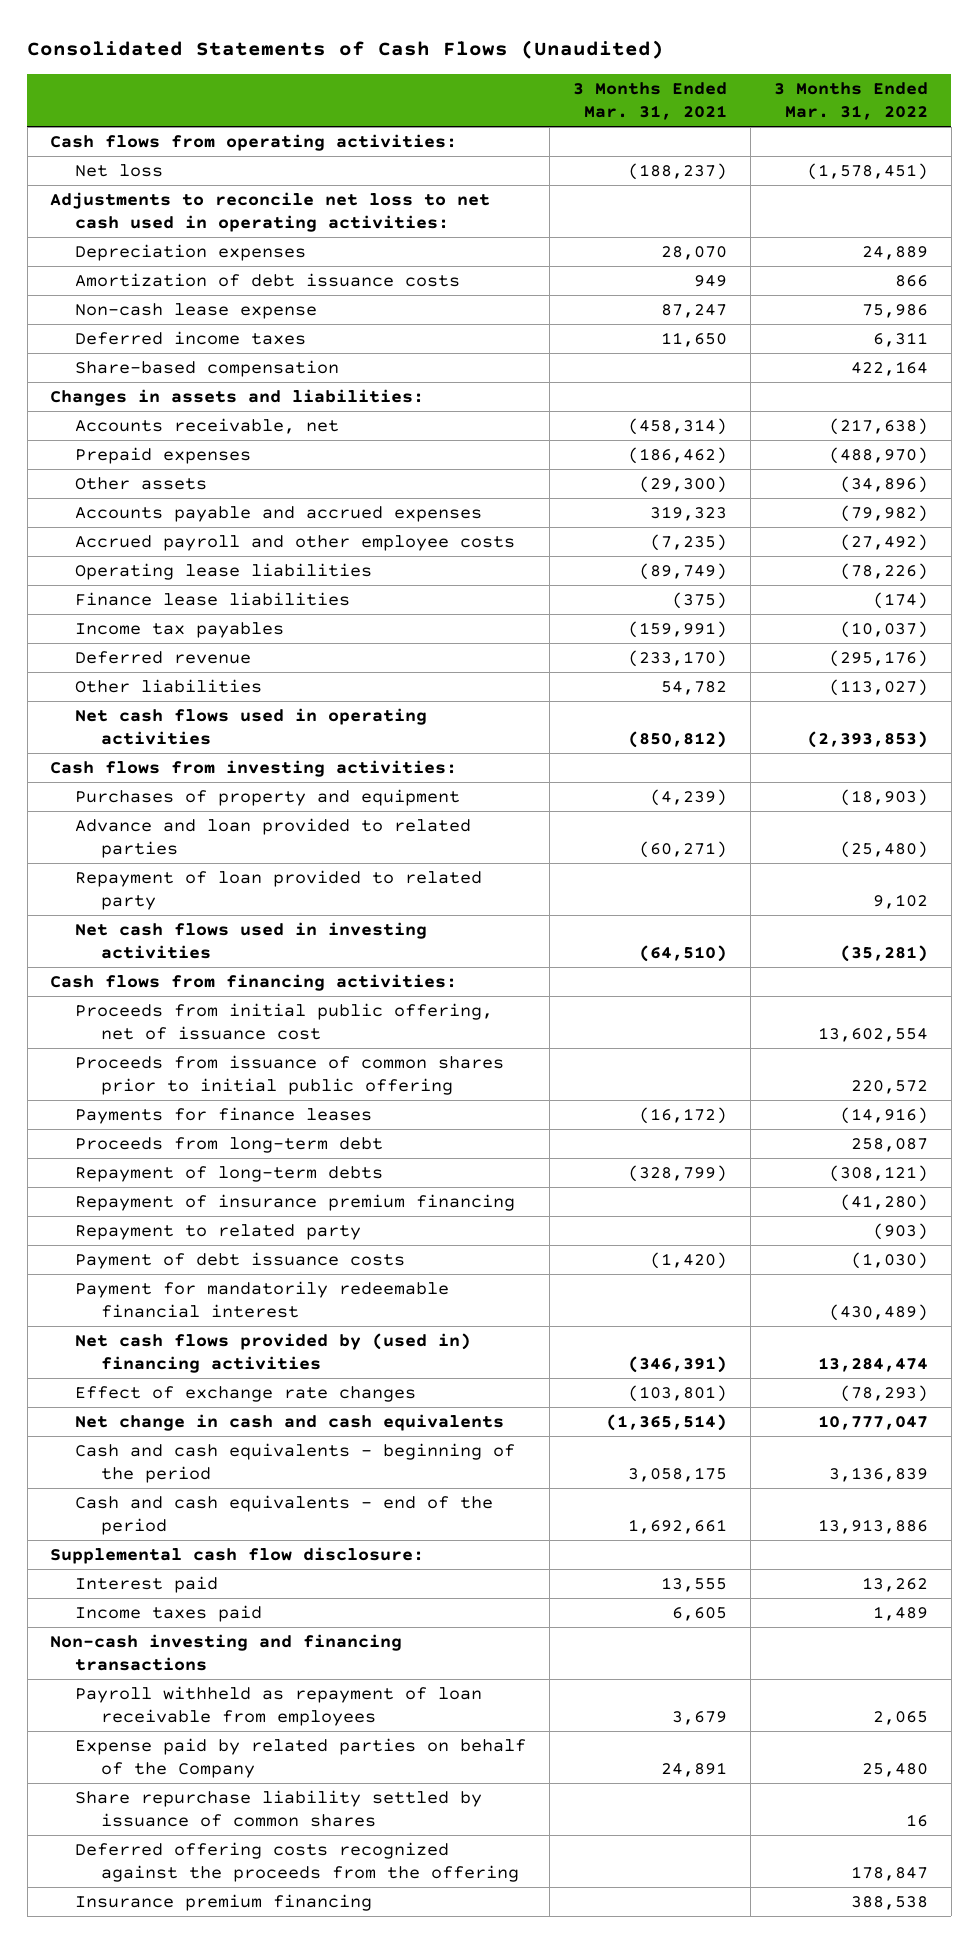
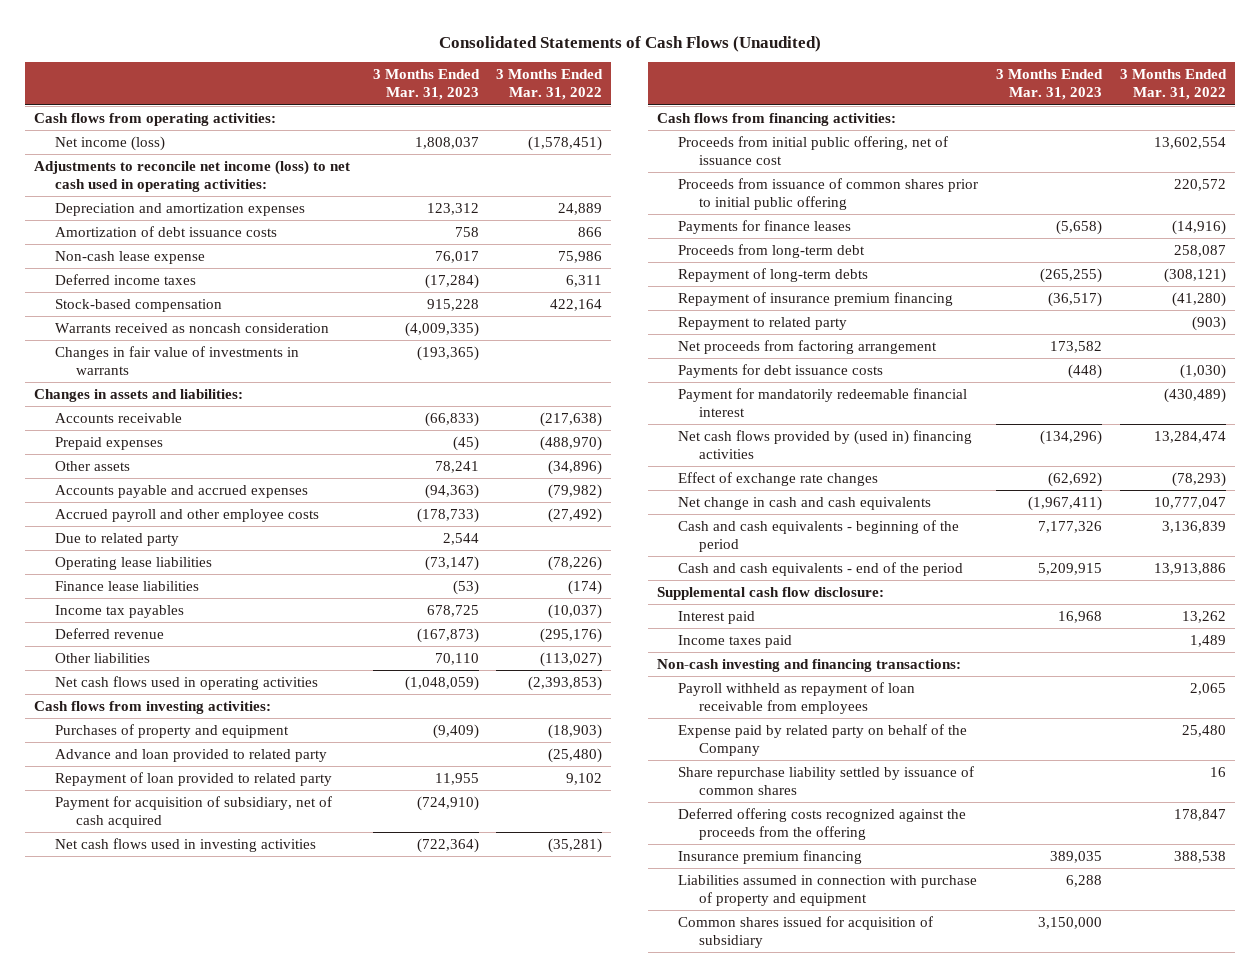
[573,81,728,120] 3 Months Ended Mar. 31, 2021 -> none
none -> [372,69,480,101] 3 Months Ended Mar. 31, 2023
[75,163,164,177] Net loss -> [54,135,165,151] Net income (loss)
[50,191,491,233] Adjustments to reconcile net loss to net cash used in operating activities: -> [33,159,350,192] Adjustments to reconcile net income (loss) to net cash used in operating activities:
[75,243,307,261] Depreciation expenses -> [54,202,305,216] Depreciation and amortization expenses
[75,359,340,377] Share-based compensation -> [54,298,222,312] Stock-based compensation
none -> [54,322,329,333] Warrants received as noncash consideration
none -> [54,345,299,375] Changes in fair value of investments in warrants
[75,417,340,434] Accounts receivable, net -> [54,412,182,423] Accounts receivable
none -> [54,532,179,546] Due to related party
[75,817,472,859] Advance and loan provided to related parties -> [54,748,327,762] Advance and loan provided to related party
none -> [54,795,332,828] Payment for acquisition of subsidiary, net of cash acquired
none -> [678,339,938,354] Net proceeds from factoring arrangement
[75,1251,406,1269] Payment of debt issuance costs -> [678,363,884,378] Payments for debt issuance costs
[50,1633,403,1672] Non-cash investing and financing transactions -> [657,658,962,672] Non-cash investing and financing transactions:
[75,1737,527,1779] Expense paid by related parties on behalf of the Company -> [678,723,968,756] Expense paid by related party on behalf of the Company
none -> [678,874,978,906] Liabilities assumed in connection with purchase of property and equipment
none -> [678,915,934,948] Common shares issued for acquisition of subsidiary

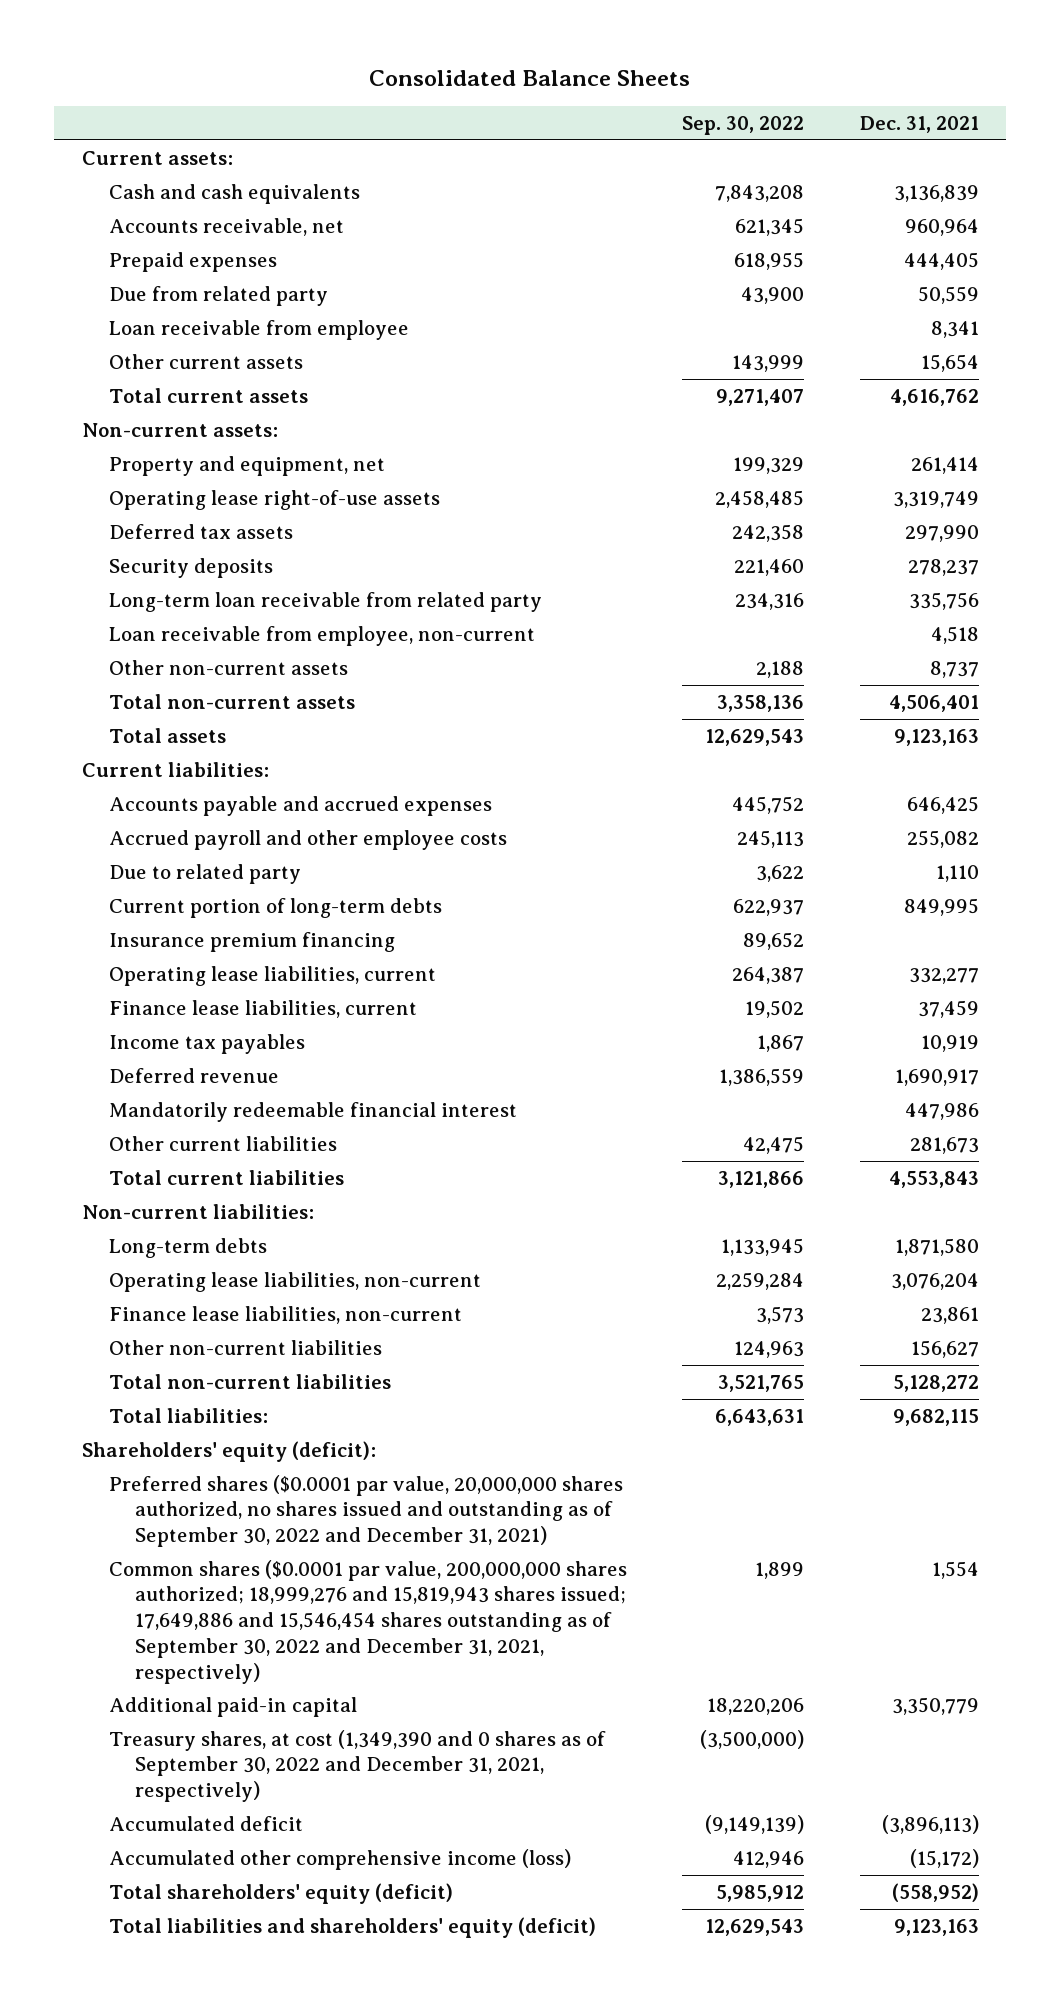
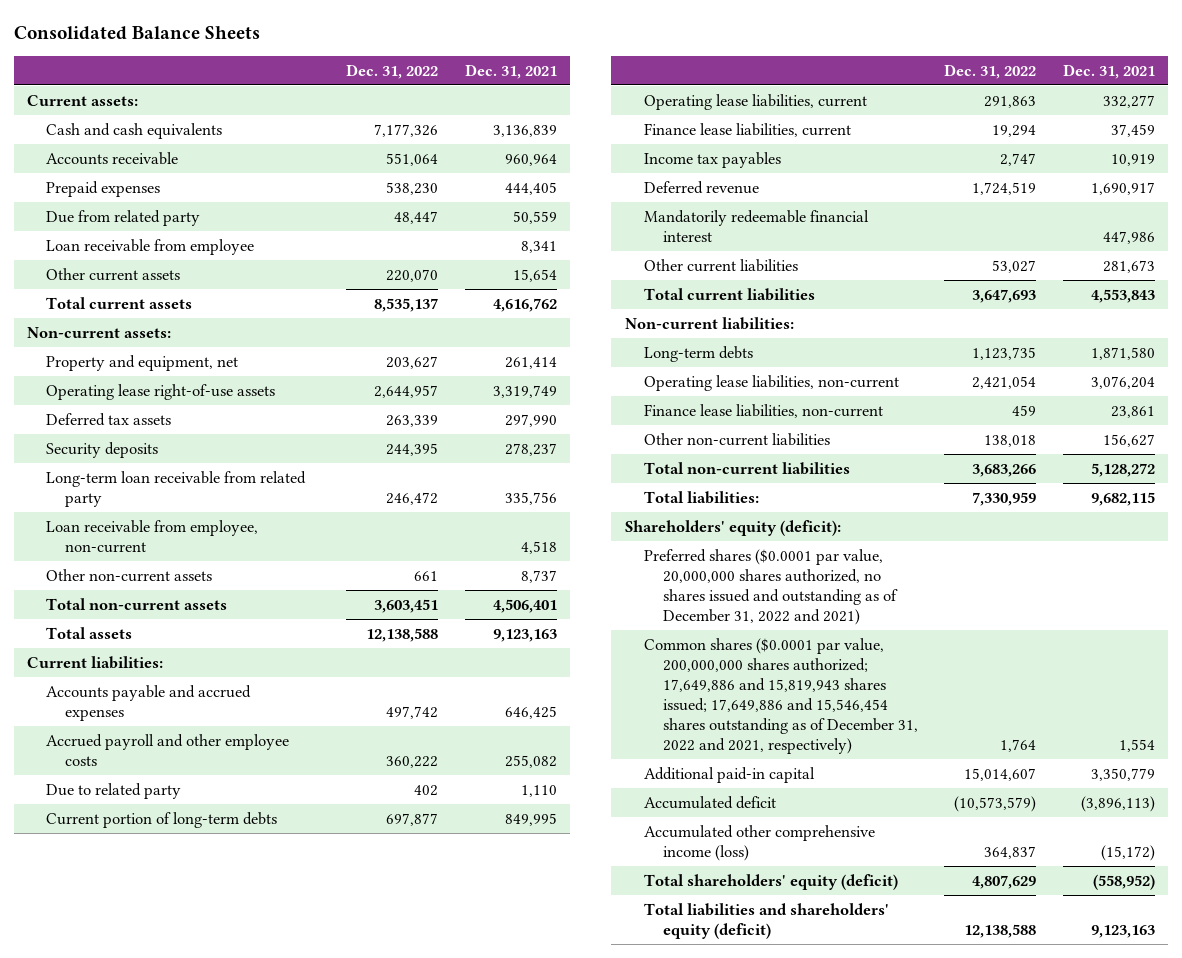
[682,115,805,135] Sep. 30, 2022 -> none
none -> [346,63,439,79] Dec. 31, 2022
[108,217,344,236] Accounts receivable, net -> [45,151,178,165] Accounts receivable
[108,931,395,952] Insurance premium financing -> none
[108,1474,623,1548] Preferred shares ($0.0001 par value, 20,000,000 shares authorized, no shares issued and outstanding as of September 30, 2022 and December 31, 2021) -> [643,548,898,625] Preferred shares ($0.0001 par value, 20,000,000 shares authorized, no shares issued and outstanding as of December 31, 2022 and 2021)
[108,1559,627,1684] Common shares ($0.0001 par value, 200,000,000 shares authorized; 18,999,276 and 15,819,943 shares issued; 17,649,886 and 15,546,454 shares outstanding as of September 30, 2022 and December 31, 2021, respectively) -> [643,637,918,754] Common shares ($0.0001 par value, 200,000,000 shares authorized; 17,649,886 and 15,819,943 shares issued; 17,649,886 and 15,546,454 shares outstanding as of December 31, 2022 and 2021, respectively)
[108,1729,606,1803] Treasury shares, at cost (1,349,390 and 0 shares as of September 30, 2022 and December 31, 2021, respectively) -> none

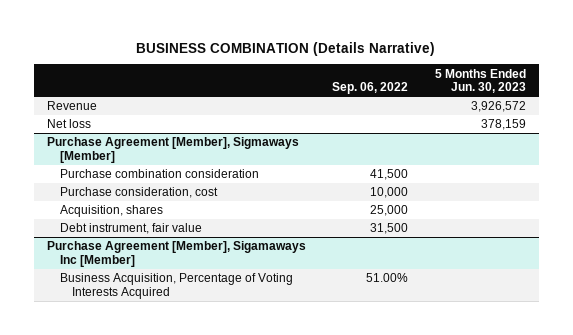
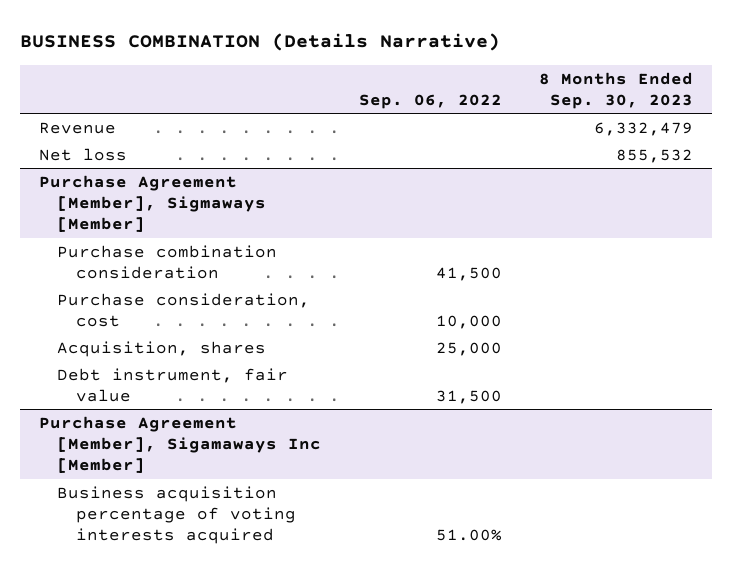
[434,68,526,94] 5 Months Ended Jun. 30, 2023 -> none
none -> [539,71,694,109] 8 Months Ended Sep. 30, 2023
[59,273,293,299] Business Acquisition, Percentage of Voting Interests Acquired -> [57,485,296,545] Business acquisition percentage of voting interests acquired

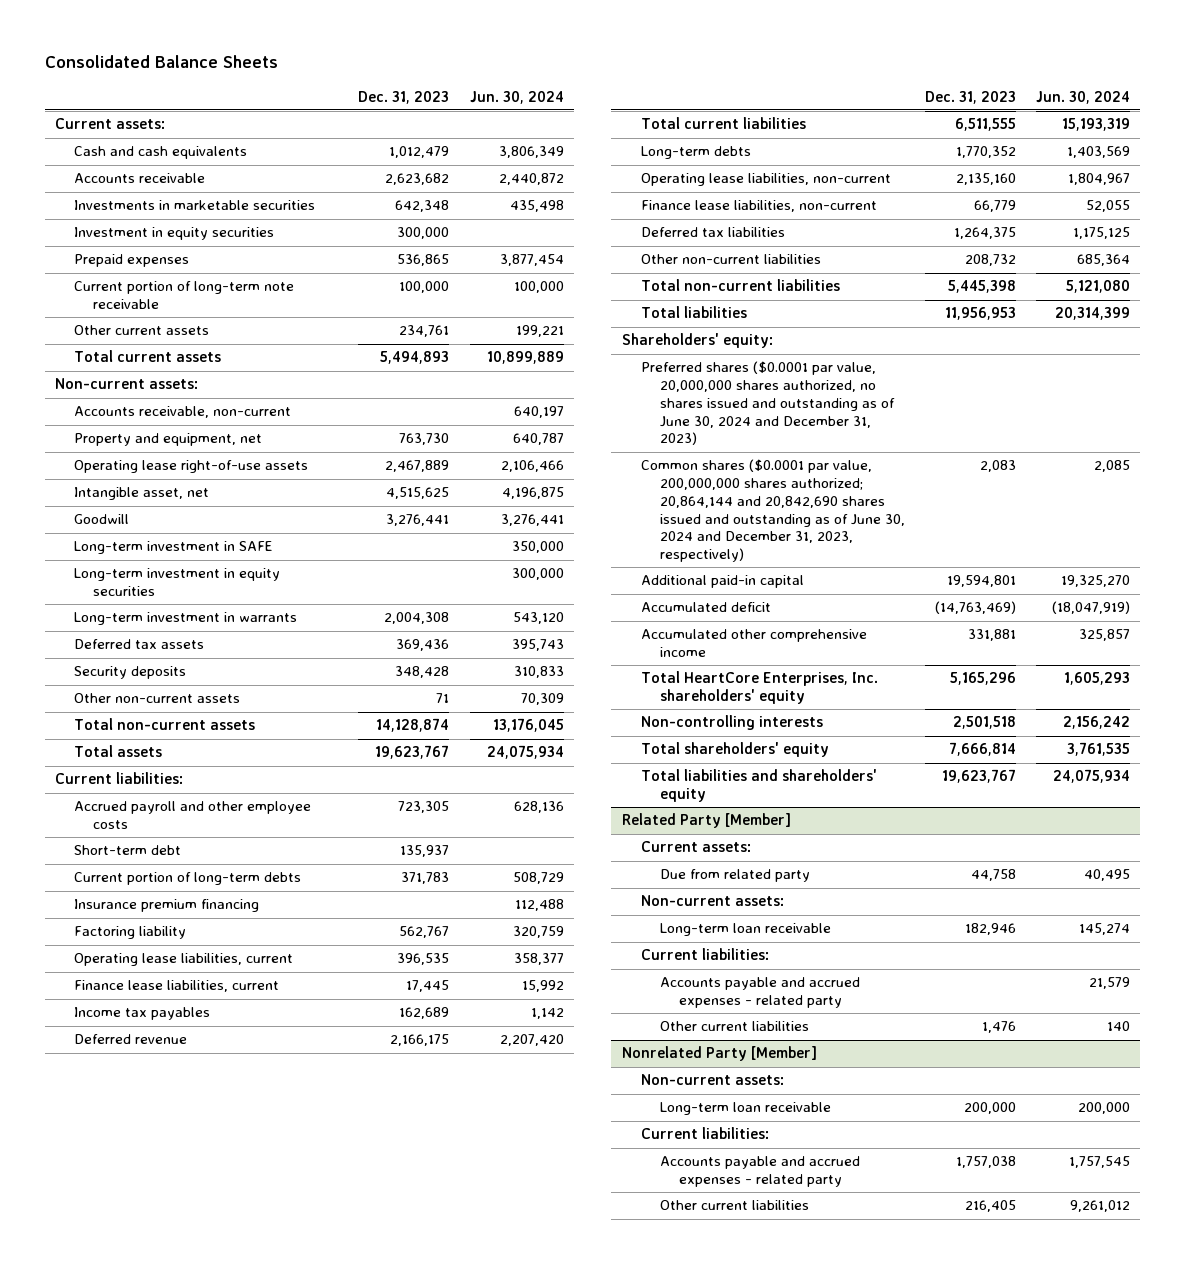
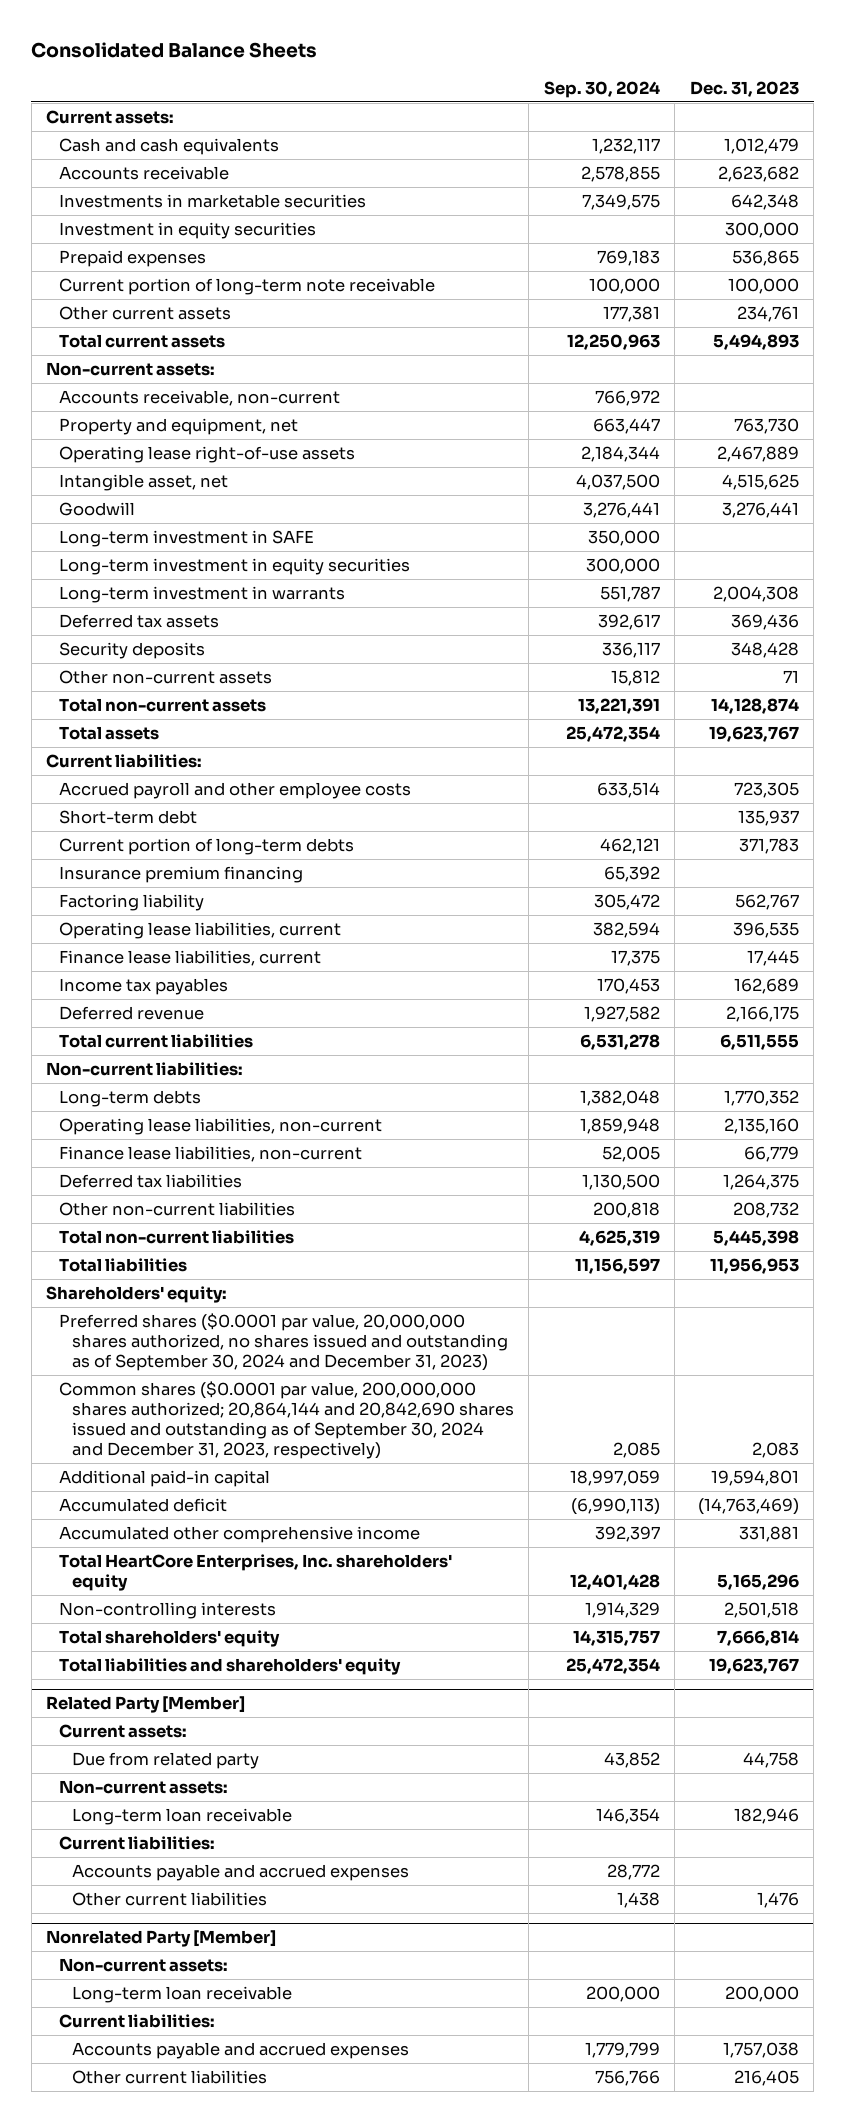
[469,90,564,104] Jun. 30, 2024 -> none
none -> [543,80,660,98] Sep. 30, 2024
none -> [46,1062,244,1077] Non-current liabilities:
[640,361,895,446] Preferred shares ($0.0001 par value, 20,000,000 shares authorized, no shares issued and outstanding as of June 30, 2024 and December 31, 2023) -> [59,1313,508,1372] Preferred shares ($0.0001 par value, 20,000,000 shares authorized, no shares issued and outstanding as of September 30, 2024 and December 31, 2023)
[640,459,905,562] Common shares ($0.0001 par value, 200,000,000 shares authorized; 20,864,144 and 20,842,690 shares issued and outstanding as of June 30, 2024 and December 31, 2023, respectively) -> [59,1381,514,1460] Common shares ($0.0001 par value, 200,000,000 shares authorized; 20,864,144 and 20,842,690 shares issued and outstanding as of September 30, 2024 and December 31, 2023, respectively)
[659,977,860,1009] Accounts payable and accrued expenses - related party -> [71,1864,409,1882] Accounts payable and accrued expenses
[659,1156,860,1188] Accounts payable and accrued expenses - related party -> [71,2042,409,2060] Accounts payable and accrued expenses

